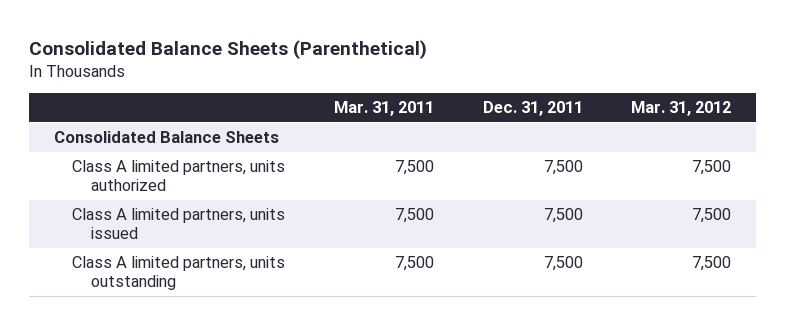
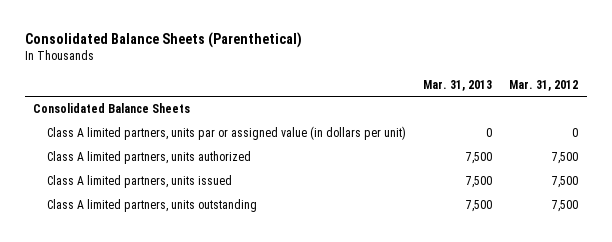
[333,101,434,117] Mar. 31, 2011 -> none
[482,101,583,117] Dec. 31, 2011 -> none
none -> [423,79,493,91] Mar. 31, 2013
none -> [46,126,406,141] Class A limited partners, units par or assigned value (in dollars per unit)

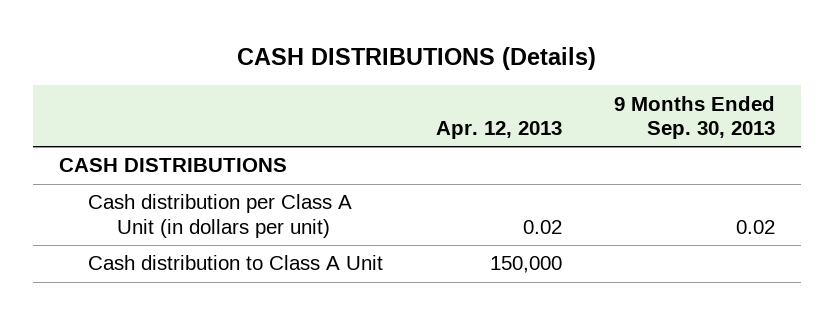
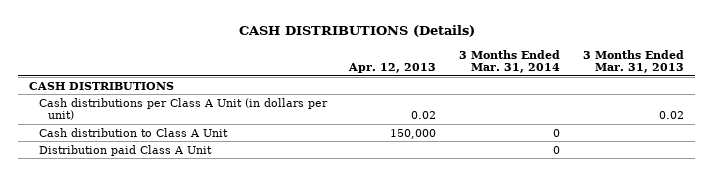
[613,95,775,140] 9 Months Ended Sep. 30, 2013 -> none
none -> [459,49,561,74] 3 Months Ended Mar. 31, 2014
none -> [582,49,684,74] 3 Months Ended Mar. 31, 2013
[88,194,353,238] Cash distribution per Class A Unit (in dollars per unit) -> [38,97,328,121] Cash distributions per Class A Unit (in dollars per unit)
none -> [38,144,212,156] Distribution paid Class A Unit

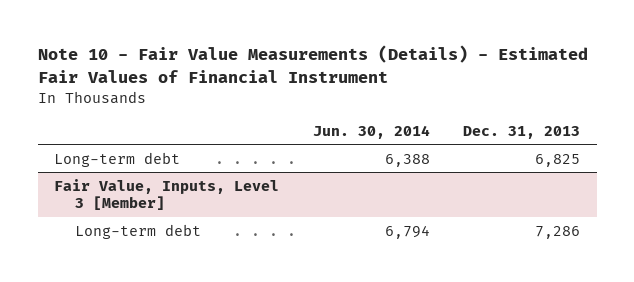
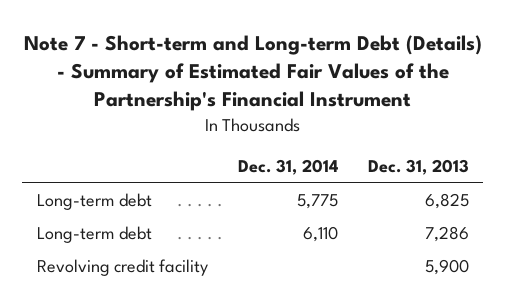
[37,45,588,83] Note 10 - Fair Value Measurements (Details) - Estimated Fair Values of Financial Instrument -> [23,35,482,112] Note 7 - Short-term and Long-term Debt (Details) - Summary of Estimated Fair Values of the Partnership's Financial Instrument
[312,124,430,139] Jun. 30, 2014 -> none
none -> [237,158,338,175] Dec. 31, 2014
[54,178,280,211] Fair Value, Inputs, Level 3 [Member] -> none
none -> [37,258,209,276] Revolving credit facility

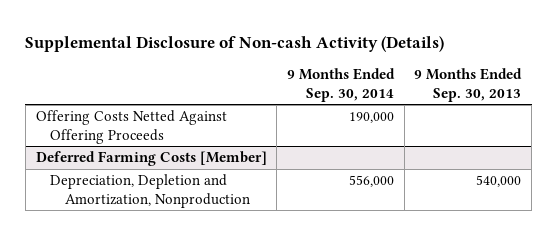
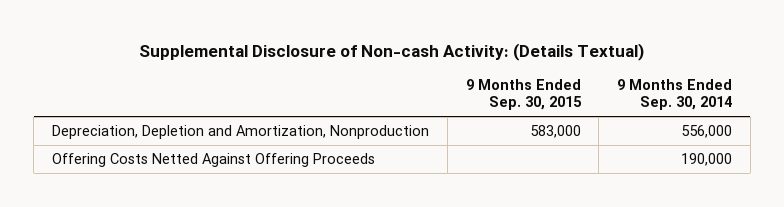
[25,36,445,53] Supplemental Disclosure of Non-cash Activity (Details) -> [139,42,645,61] Supplemental Disclosure of Non-cash Activity: (Details Textual)
[414,68,523,103] 9 Months Ended Sep. 30, 2013 -> none
none -> [465,79,582,111] 9 Months Ended Sep. 30, 2015
[35,151,267,167] Deferred Farming Costs [Member] -> none
[35,110,227,144] Offering Costs Netted Against Offering Proceeds -> [52,153,376,168] Offering Costs Netted Against Offering Proceeds

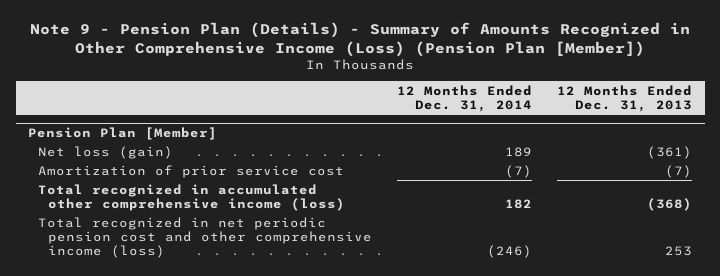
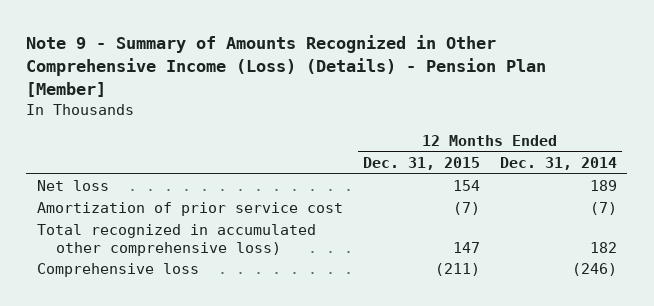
[30,22,691,58] Note 9 - Pension Plan (Details) - Summary of Amounts Recognized in Other Comprehensive Income (Loss) (Pension Plan [Member]) -> [26,35,547,98] Note 9 - Summary of Amounts Recognized in Other Comprehensive Income (Loss) (Details) - Pension Plan [Member]
[557,85,693,113] 12 Months Ended Dec. 31, 2013 -> none
none -> [362,156,480,170] Dec. 31, 2015
[28,126,218,140] Pension Plan [Member] -> none
[38,145,174,159] Net loss (gain) -> [36,180,109,192] Net loss
[38,183,345,211] Total recognized in accumulated other comprehensive income (loss) -> [36,224,316,256] Total recognized in accumulated other comprehensive loss)
[38,216,372,258] Total recognized in net periodic pension cost and other comprehensive income (loss) -> [36,263,199,278] Comprehensive loss

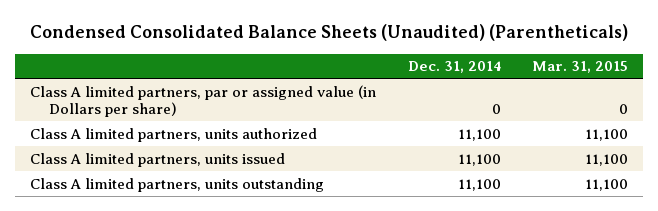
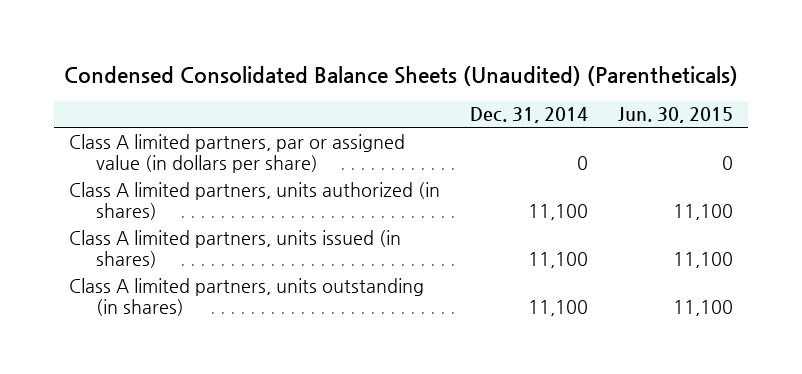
[531,61,628,74] Mar. 31, 2015 -> none
none -> [618,107,734,124] Jun. 30, 2015
[30,84,377,118] Class A limited partners, par or assigned value (in Dollars per share) -> [69,133,406,173] Class A limited partners, par or assigned value (in dollars per share)
[30,127,318,142] Class A limited partners, units authorized -> [69,181,441,220] Class A limited partners, units authorized (in shares)
[30,152,286,167] Class A limited partners, units issued -> [69,229,402,268] Class A limited partners, units issued (in shares)
[30,177,325,192] Class A limited partners, units outstanding -> [69,277,425,316] Class A limited partners, units outstanding (in shares)

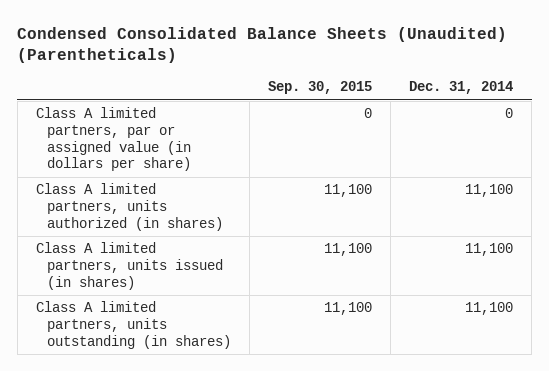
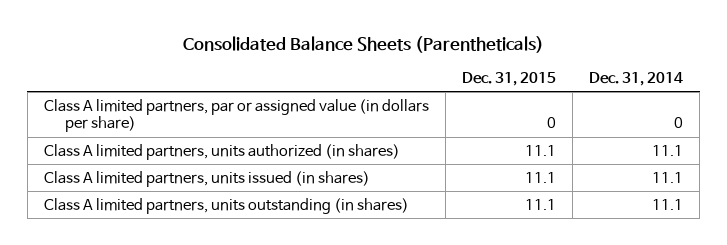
[17,26,508,64] Condensed Consolidated Balance Sheets (Unaudited) (Parentheticals) -> [183,35,545,53] Consolidated Balance Sheets (Parentheticals)
[268,81,373,95] Sep. 30, 2015 -> none
none -> [461,71,556,86] Dec. 31, 2015
[465,184,514,198] 11,100 -> [652,144,684,156] 11.1
[465,243,514,257] 11,100 -> [652,171,684,183] 11.1
[465,302,514,316] 11,100 -> [652,198,684,210] 11.1

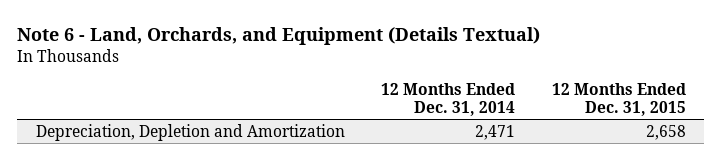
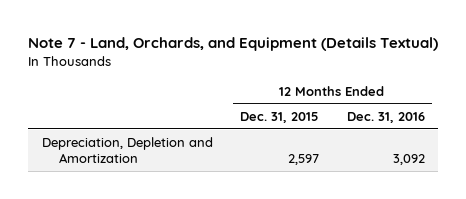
[17,27,541,46] Note 6 - Land, Orchards, and Equipment (Details Textual) -> [27,37,438,52] Note 7 - Land, Orchards, and Equipment (Details Textual)
[381,83,516,117] 12 Months Ended Dec. 31, 2014 -> none
none -> [346,111,425,123] Dec. 31, 2016
[645,125,686,141] 2,658 -> [288,153,320,165] 2,597

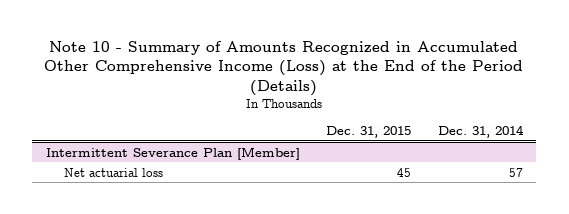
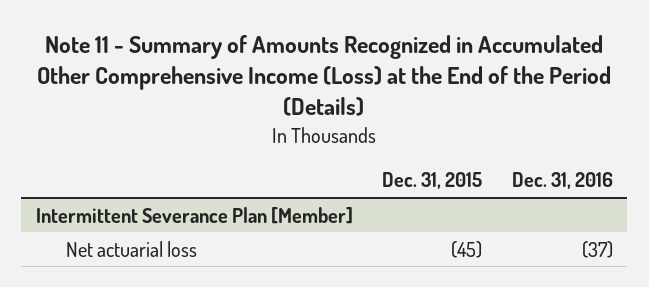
[44,40,524,96] Note 10 - Summary of Amounts Recognized in Accumulated Other Comprehensive Income (Loss) at the End of the Period (Details) -> [37,34,612,117] Note 11 - Summary of Amounts Recognized in Accumulated Other Comprehensive Income (Loss) at the End of the Period (Details)
[437,124,524,138] Dec. 31, 2014 -> none
none -> [511,172,613,190] Dec. 31, 2016
[397,167,412,177] 45 -> [451,240,483,258] (45)

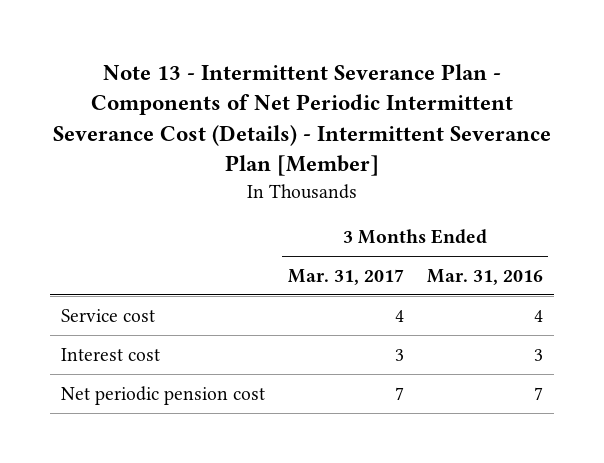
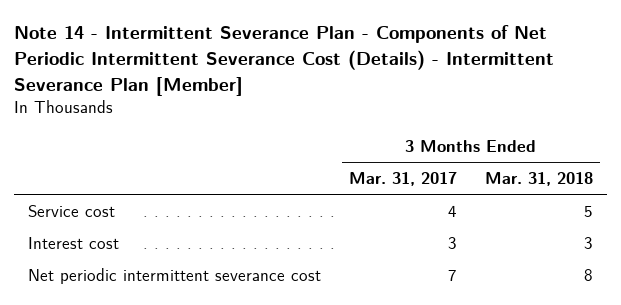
[52,63,551,177] Note 13 - Intermittent Severance Plan - Components of Net Periodic Intermittent Severance Cost (Details) - Intermittent Severance Plan [Member] -> [13,25,554,96] Note 14 - Intermittent Severance Plan - Components of Net Periodic Intermittent Severance Cost (Details) - Intermittent Severance Plan [Member]
[426,268,543,285] Mar. 31, 2016 -> none
none -> [484,171,593,186] Mar. 31, 2018
[60,385,265,405] Net periodic pension cost -> [27,267,321,284] Net periodic intermittent severance cost

